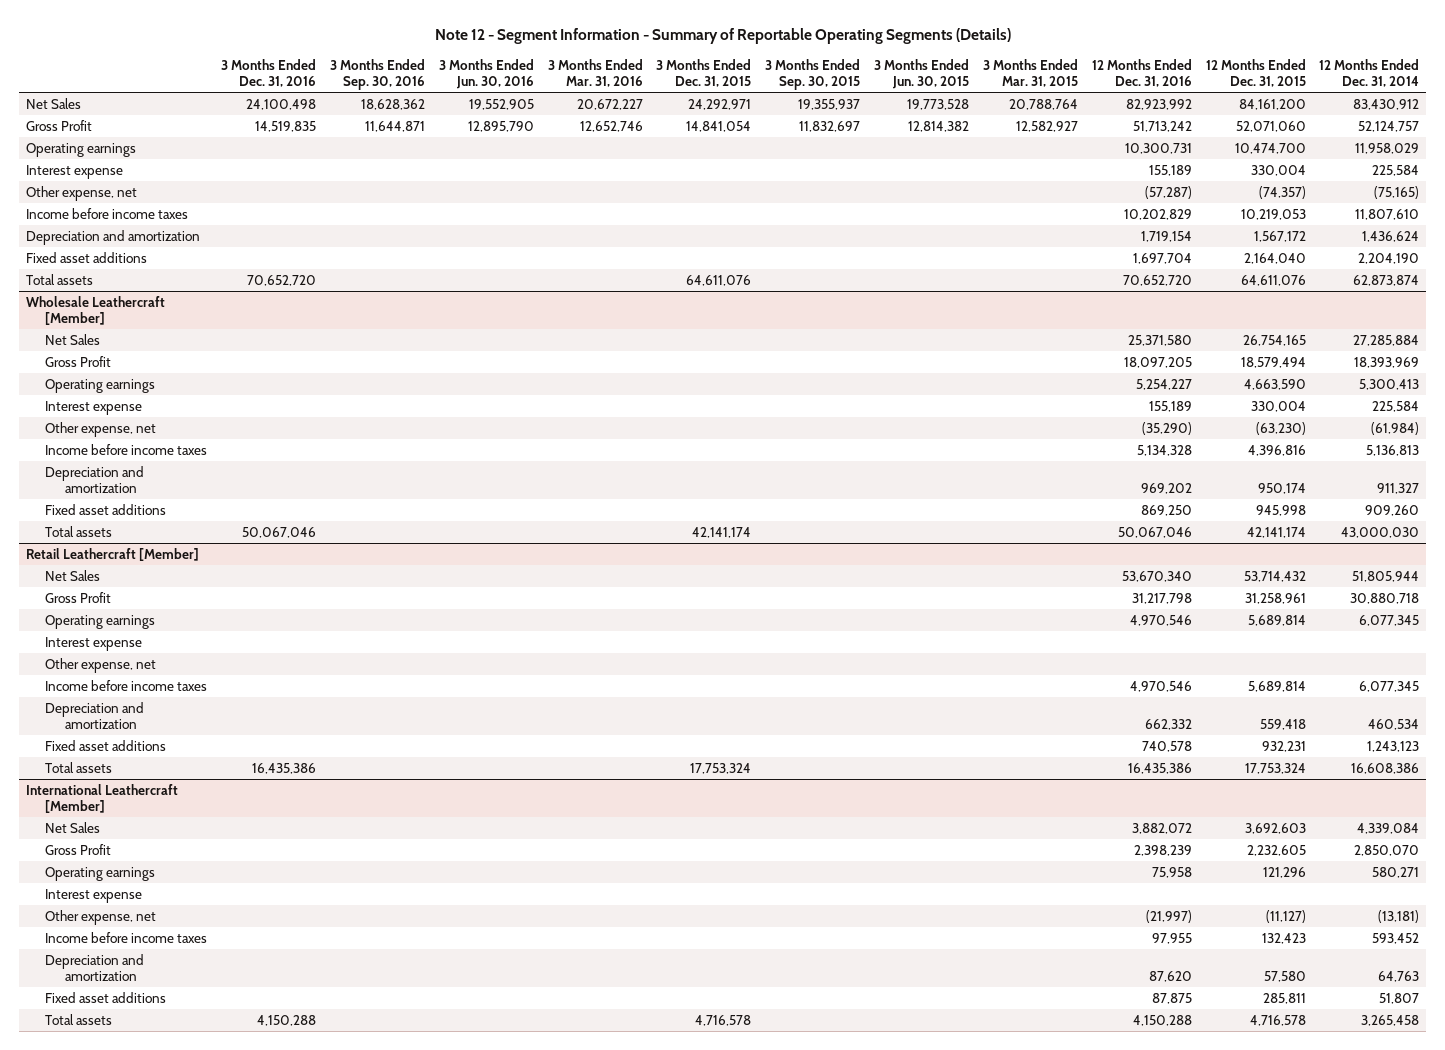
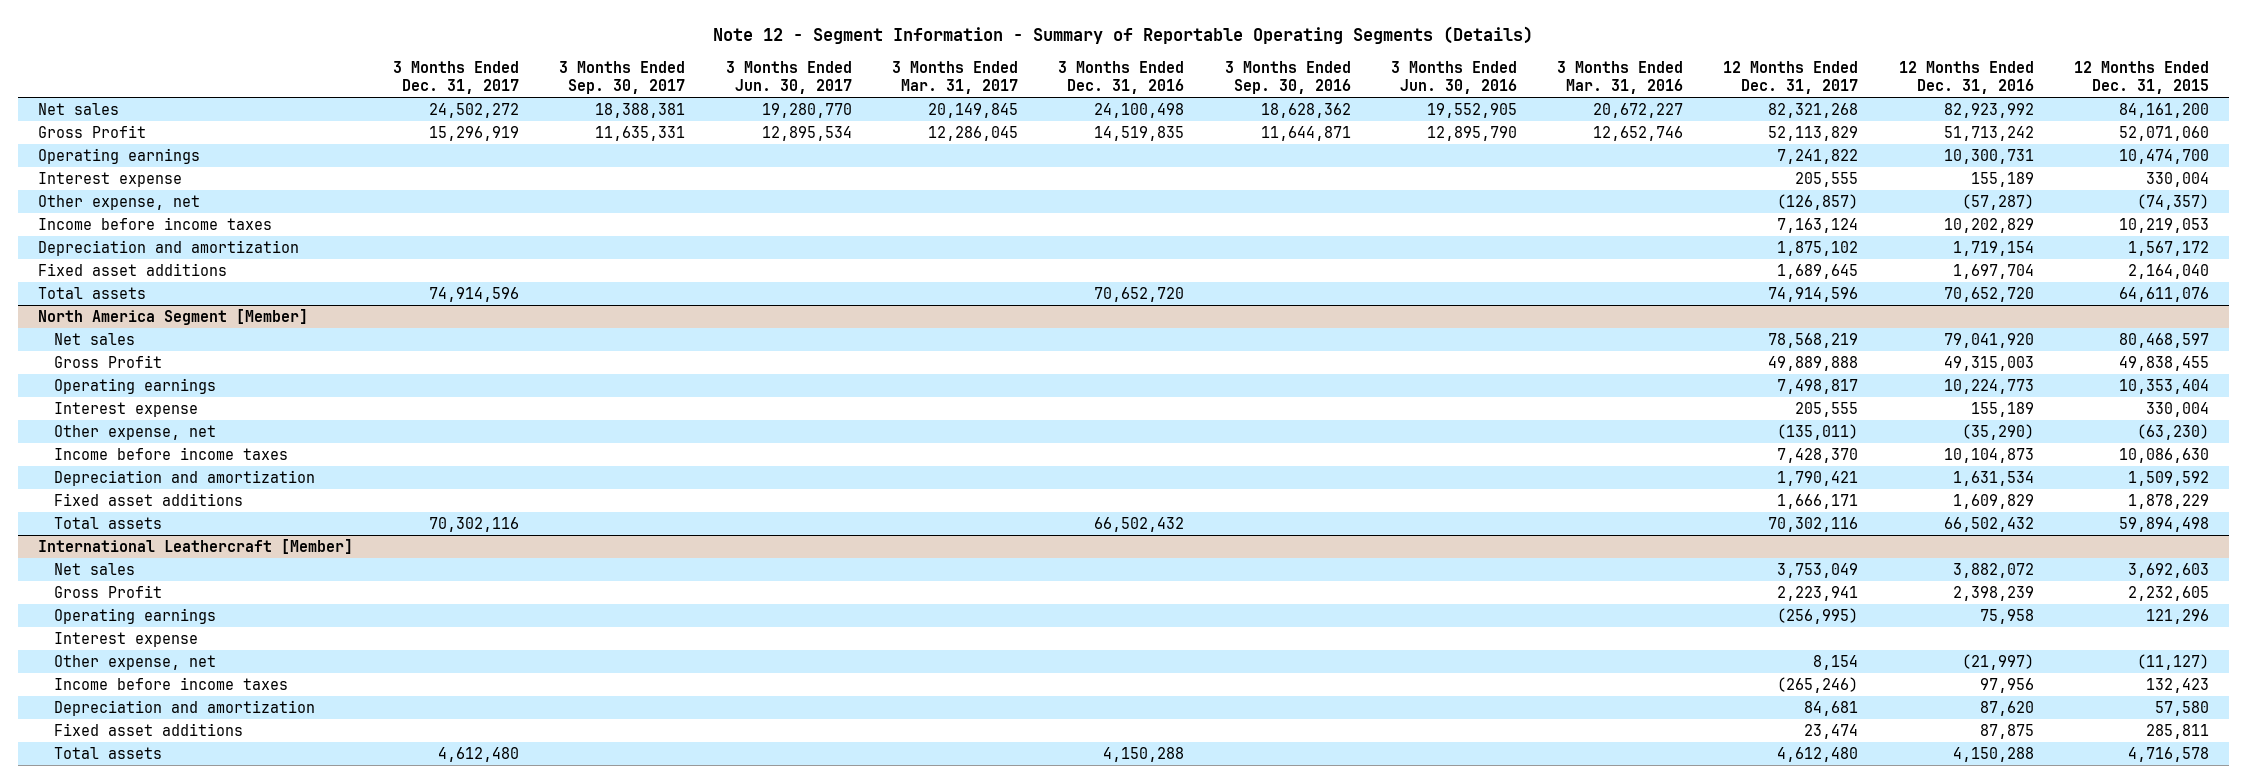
[656,58,752,87] 3 Months Ended Dec. 31, 2015 -> none
[765,58,861,90] 3 Months Ended Sep. 30, 2015 -> none
[874,58,970,89] 3 Months Ended Jun. 30, 2015 -> none
[982,58,1078,87] 3 Months Ended Mar. 31, 2015 -> none
[1319,58,1420,87] 12 Months Ended Dec. 31, 2014 -> none
none -> [393,60,520,95] 3 Months Ended Dec. 31, 2017
none -> [559,60,686,95] 3 Months Ended Sep. 30, 2017
none -> [725,60,852,95] 3 Months Ended Jun. 30, 2017
none -> [891,60,1018,95] 3 Months Ended Mar. 31, 2017
none -> [1723,60,1859,95] 12 Months Ended Dec. 31, 2017
[25,98,81,110] Net Sales -> [37,102,119,115] Net sales
[25,296,165,325] Wholesale Leathercraft [Member] -> none
none -> [37,308,308,325] North America Segment [Member]
[45,334,101,346] Net Sales -> [54,332,136,345] Net sales
[1127,335,1192,347] 25,371,580 -> [1943,332,2034,348] 79,041,920
[1242,335,1306,347] 26,754,165 -> [2118,332,2209,348] 80,468,597
[1123,357,1192,369] 18,097,205 -> [1943,355,2034,371] 49,315,003
[1240,357,1306,369] 18,579,494 -> [2118,355,2209,371] 49,838,455
[1135,379,1192,391] 5,254,227 -> [1943,378,2034,394] 10,224,773
[1243,379,1306,391] 4,663,590 -> [2118,378,2209,394] 10,353,404
[25,548,199,562] Retail Leathercraft [Member] -> none
[45,570,101,582] Net Sales -> none
[45,592,112,604] Gross Profit -> none
[45,615,156,630] Operating earnings -> none
[45,637,143,652] Interest expense -> none
[45,658,157,674] Other expense, net -> none
[45,680,208,692] Income before income taxes -> none
[45,702,145,729] Depreciation and amortization -> none
[45,740,167,752] Fixed asset additions -> none
[45,762,113,774] Total assets -> none
[1136,445,1192,457] 5,134,328 -> [1943,447,2034,463] 10,104,873
[1247,445,1306,457] 4,396,816 -> [2118,447,2209,463] 10,086,630
[1140,482,1192,494] 969,202 -> [1952,470,2034,486] 1,631,534
[1257,482,1306,494] 950,174 -> [2127,470,2209,486] 1,509,592
[1140,505,1192,517] 869,250 -> [1952,493,2034,509] 1,609,829
[1255,505,1306,517] 945,998 -> [2127,493,2209,509] 1,878,229
[242,527,317,539] 50,067,046 -> [1094,516,1185,532] 66,502,432
[1117,527,1192,539] 50,067,046 -> [1943,516,2034,532] 66,502,432
[1246,527,1306,539] 42,141,174 -> [2118,516,2209,532] 59,894,498
[45,822,101,834] Net Sales -> [54,562,136,575] Net sales
[1151,933,1192,945] 97,955 -> [1979,677,2034,693] 97,956

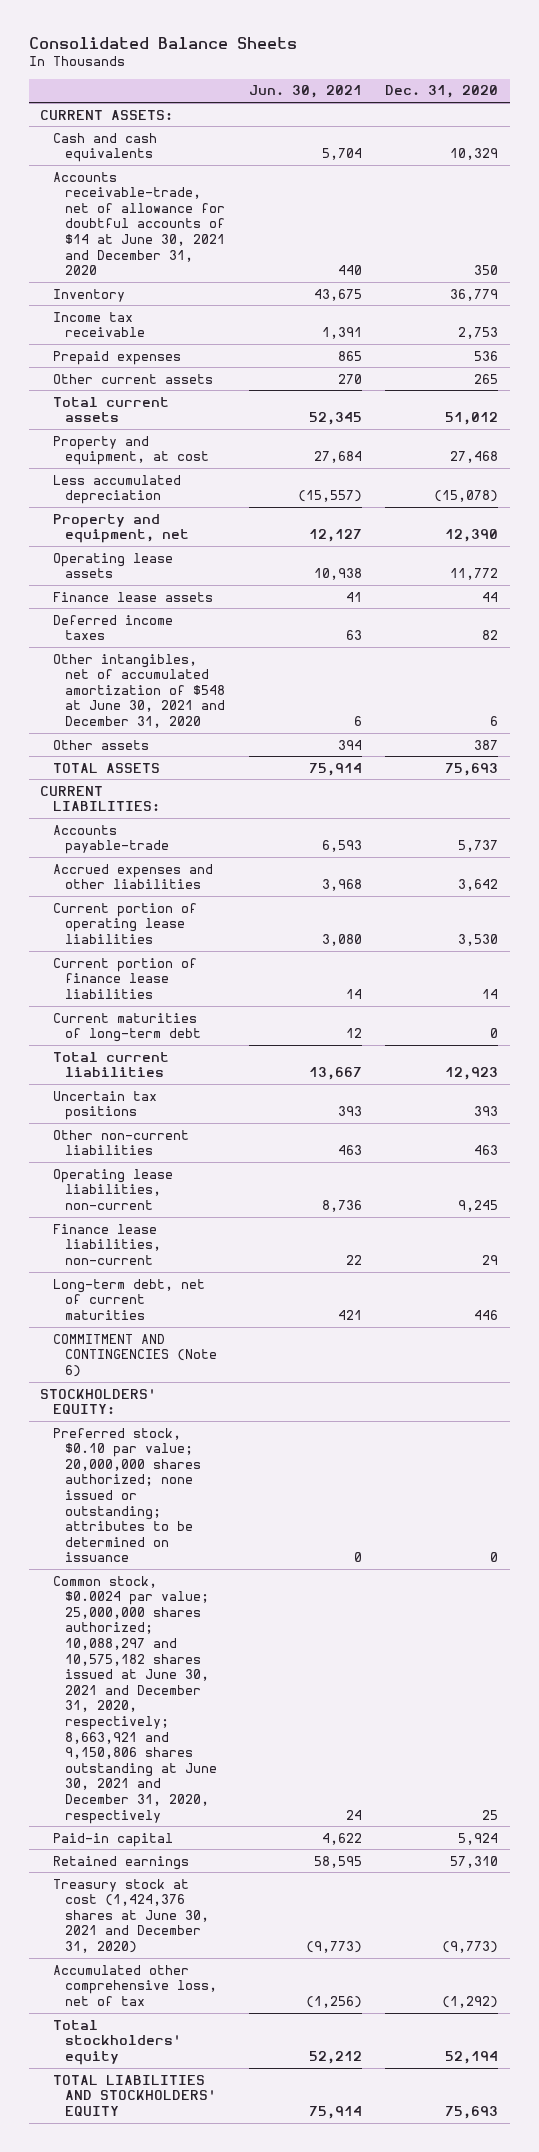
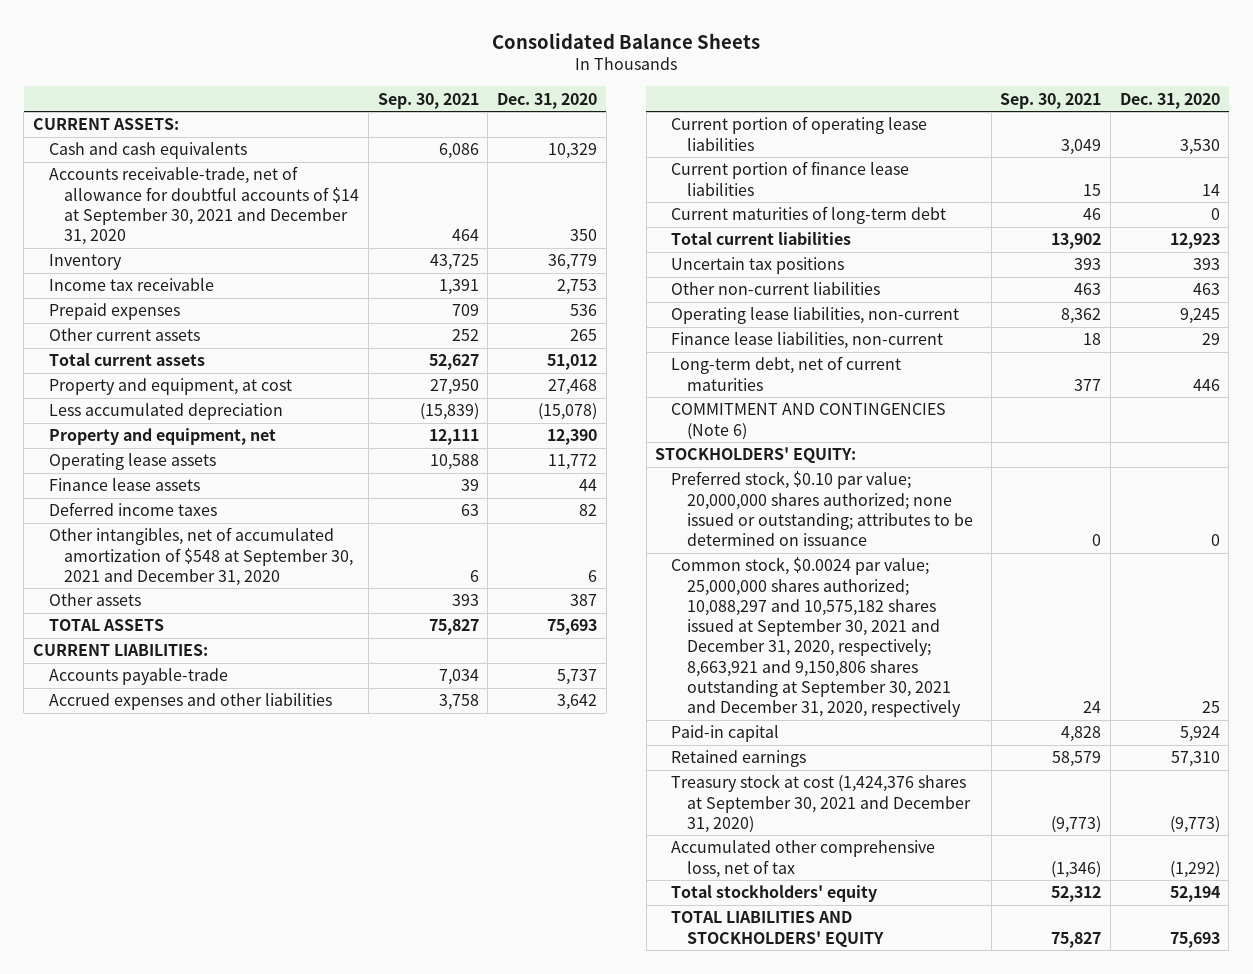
[248,85,362,99] Jun. 30, 2021 -> none
none -> [377,92,479,109] Sep. 30, 2021
[52,171,226,276] Accounts receivable-trade, net of allowance for doubtful accounts of $14 at June 30, 2021 and December 31, 2020 -> [48,166,360,246] Accounts receivable-trade, net of allowance for doubtful accounts of $14 at September 30, 2021 and December 31, 2020
[52,653,226,728] Other intangibles, net of accumulated amortization of $548 at June 30, 2021 and December 31, 2020 -> [48,527,354,586] Other intangibles, net of accumulated amortization of $548 at September 30, 2021 and December 31, 2020
[52,1575,218,1824] Common stock, $0.0024 par value; 25,000,000 shares authorized; 10,088,297 and 10,575,182 shares issued at June 30, 2021 and December 31, 2020, respectively; 8,663,921 and 9,150,806 shares outstanding at June 30, 2021 and December 31, 2020, respectively -> [671,557,961,718] Common stock, $0.0024 par value; 25,000,000 shares authorized; 10,088,297 and 10,575,182 shares issued at September 30, 2021 and December 31, 2020, respectively; 8,663,921 and 9,150,806 shares outstanding at September 30, 2021 and December 31, 2020, respectively
[52,1878,210,1953] Treasury stock at cost (1,424,376 shares at June 30, 2021 and December 31, 2020) -> [671,774,971,833] Treasury stock at cost (1,424,376 shares at September 30, 2021 and December 31, 2020)

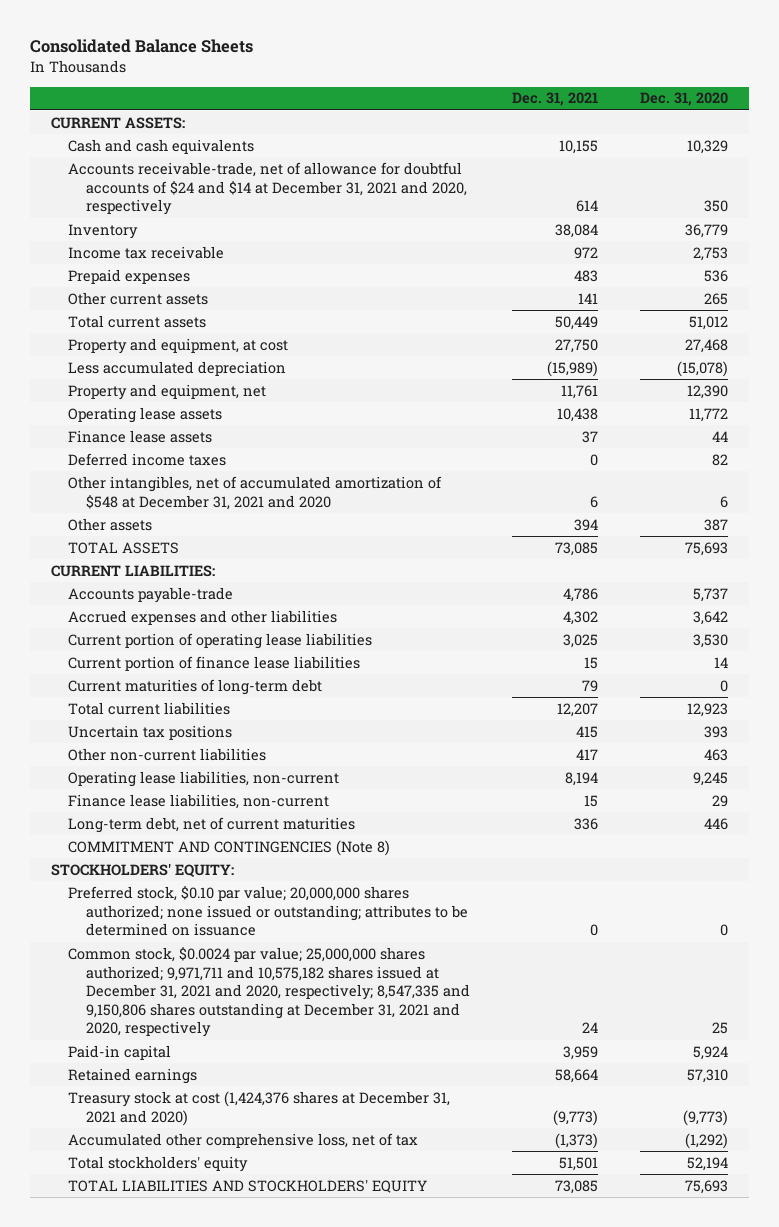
[377,92,479,109] Sep. 30, 2021 -> none
none -> [512,92,599,107] Dec. 31, 2021
[48,166,360,246] Accounts receivable-trade, net of allowance for doubtful accounts of $14 at September 30, 2021 and December 31, 2020 -> [68,161,468,216] Accounts receivable-trade, net of allowance for doubtful accounts of $24 and $14 at December 31, 2021 and 2020, respectively
[48,527,354,586] Other intangibles, net of accumulated amortization of $548 at September 30, 2021 and December 31, 2020 -> [68,475,443,510] Other intangibles, net of accumulated amortization of $548 at December 31, 2021 and 2020
[671,403,947,440] COMMITMENT AND CONTINGENCIES (Note 6) -> [68,839,391,856] COMMITMENT AND CONTINGENCIES (Note 8)
[671,557,961,718] Common stock, $0.0024 par value; 25,000,000 shares authorized; 10,088,297 and 10,575,182 shares issued at September 30, 2021 and December 31, 2020, respectively; 8,663,921 and 9,150,806 shares outstanding at September 30, 2021 and December 31, 2020, respectively -> [68,946,471,1038] Common stock, $0.0024 par value; 25,000,000 shares authorized; 9,971,711 and 10,575,182 shares issued at December 31, 2021 and 2020, respectively; 8,547,335 and 9,150,806 shares outstanding at December 31, 2021 and 2020, respectively
[671,774,971,833] Treasury stock at cost (1,424,376 shares at September 30, 2021 and December 31, 2020) -> [68,1090,451,1126] Treasury stock at cost (1,424,376 shares at December 31, 2021 and 2020)

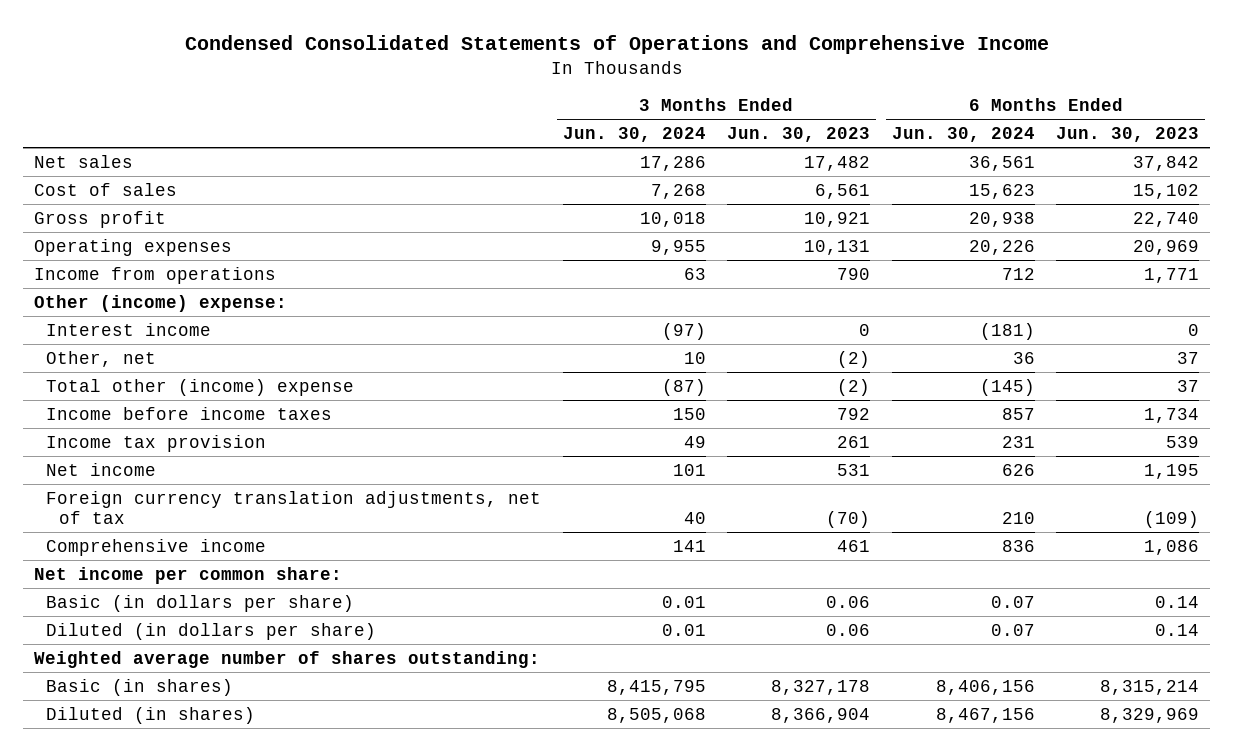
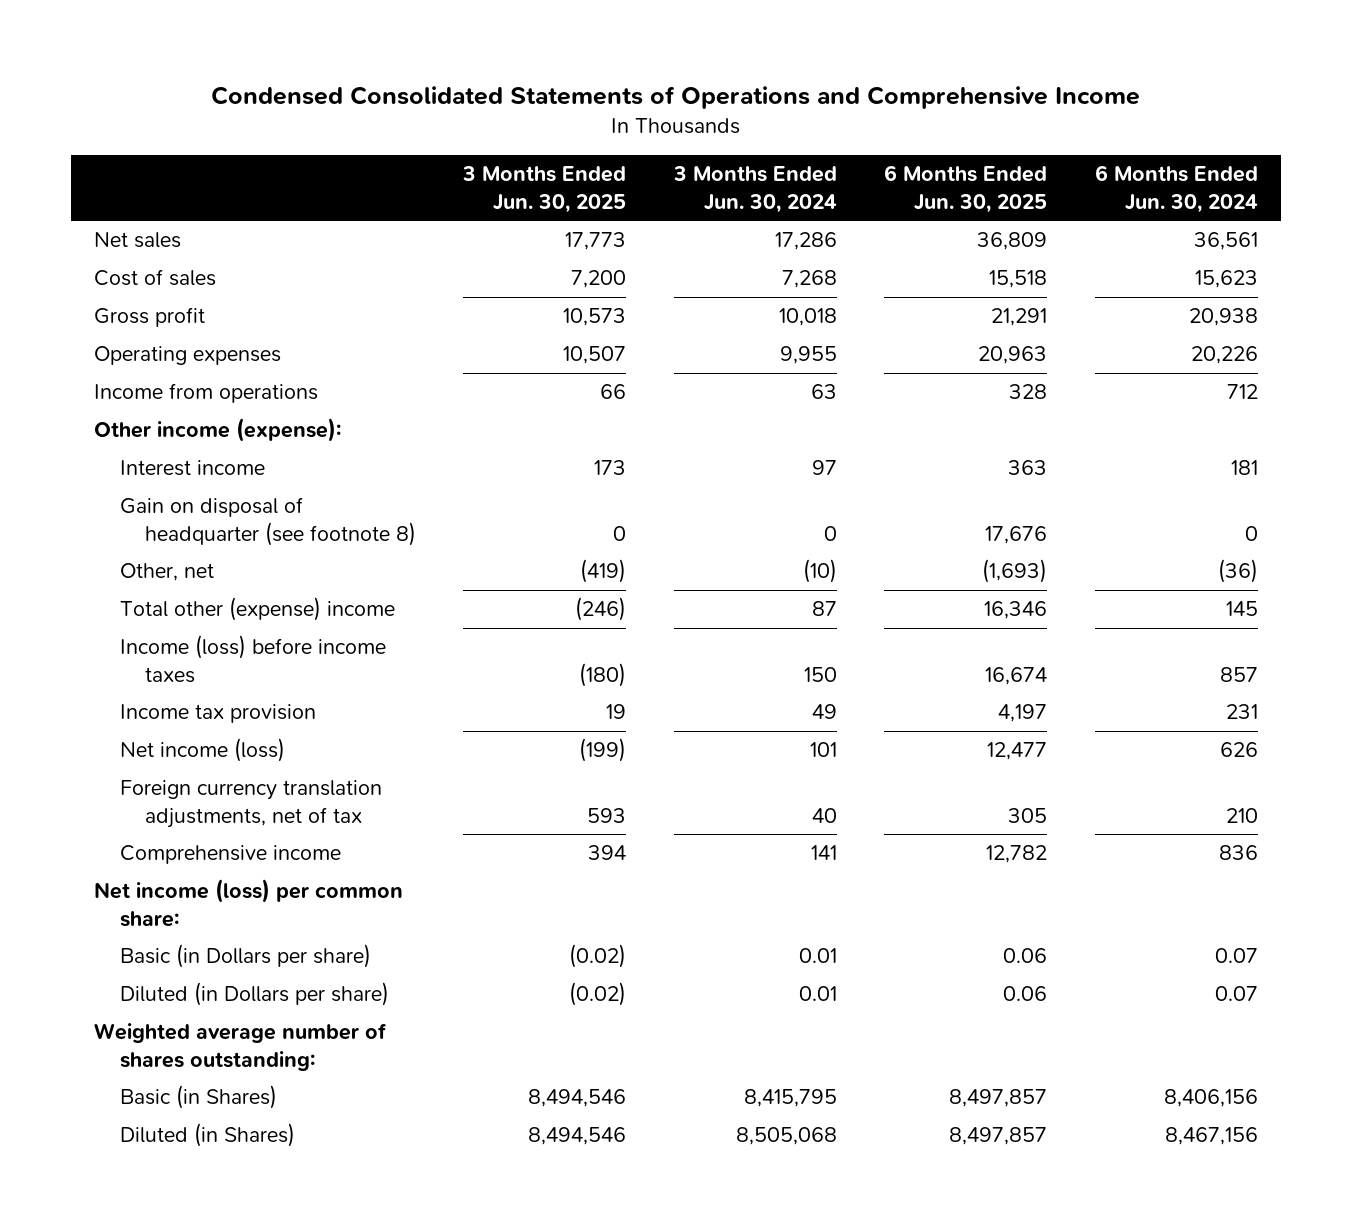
[727,127,871,143] Jun. 30, 2023 -> none
[1056,127,1200,143] Jun. 30, 2023 -> none
none -> [462,166,627,213] 3 Months Ended Jun. 30, 2025
none -> [884,165,1048,213] 6 Months Ended Jun. 30, 2025
[33,294,287,312] Other (income) expense: -> [94,418,342,443] Other income (expense):
[661,322,706,340] (97) -> [811,460,837,476] 97
[979,322,1035,340] (181) -> [1230,460,1258,476] 181
none -> [119,497,416,546] Gain on disposal of headquarter (see footnote 8)
[683,351,706,364] 10 -> [802,559,837,584] (10)
[1012,351,1035,364] 36 -> [1217,559,1258,584] (36)
[46,378,355,396] Total other (income) expense -> [119,597,395,622] Total other (expense) income
[661,378,706,396] (87) -> [811,601,837,617] 87
[979,378,1035,396] (145) -> [1225,601,1258,617] 145
[46,406,333,420] Income before income taxes -> [119,635,386,683] Income (loss) before income taxes
[46,462,157,476] Net income -> [119,738,285,763] Net income (loss)
[33,566,342,584] Net income per common share: -> [94,879,404,927] Net income (loss) per common share:
[46,594,355,612] Basic (in dollars per share) -> [119,944,371,969] Basic (in Dollars per share)
[46,622,377,640] Diluted (in dollars per share) -> [119,982,389,1007] Diluted (in Dollars per share)
[46,678,234,696] Basic (in shares) -> [119,1085,277,1110] Basic (in Shares)
[46,706,256,724] Diluted (in shares) -> [119,1123,295,1148] Diluted (in Shares)

